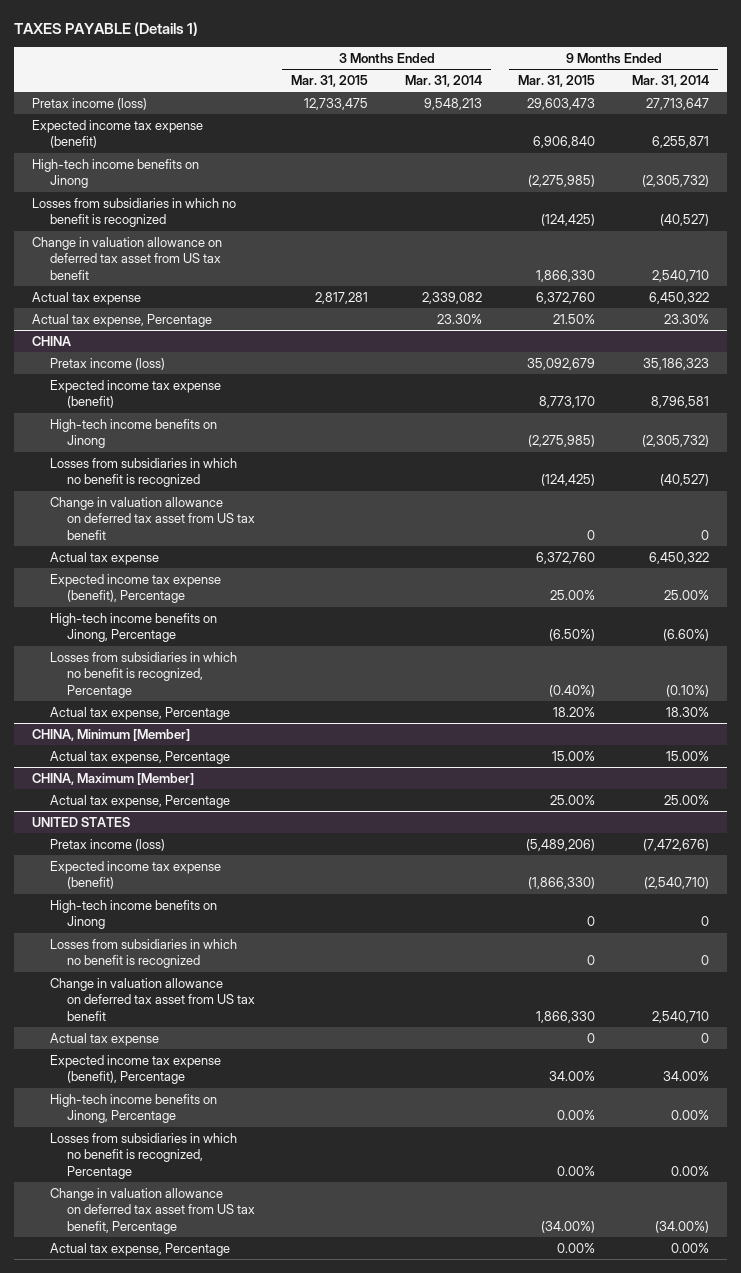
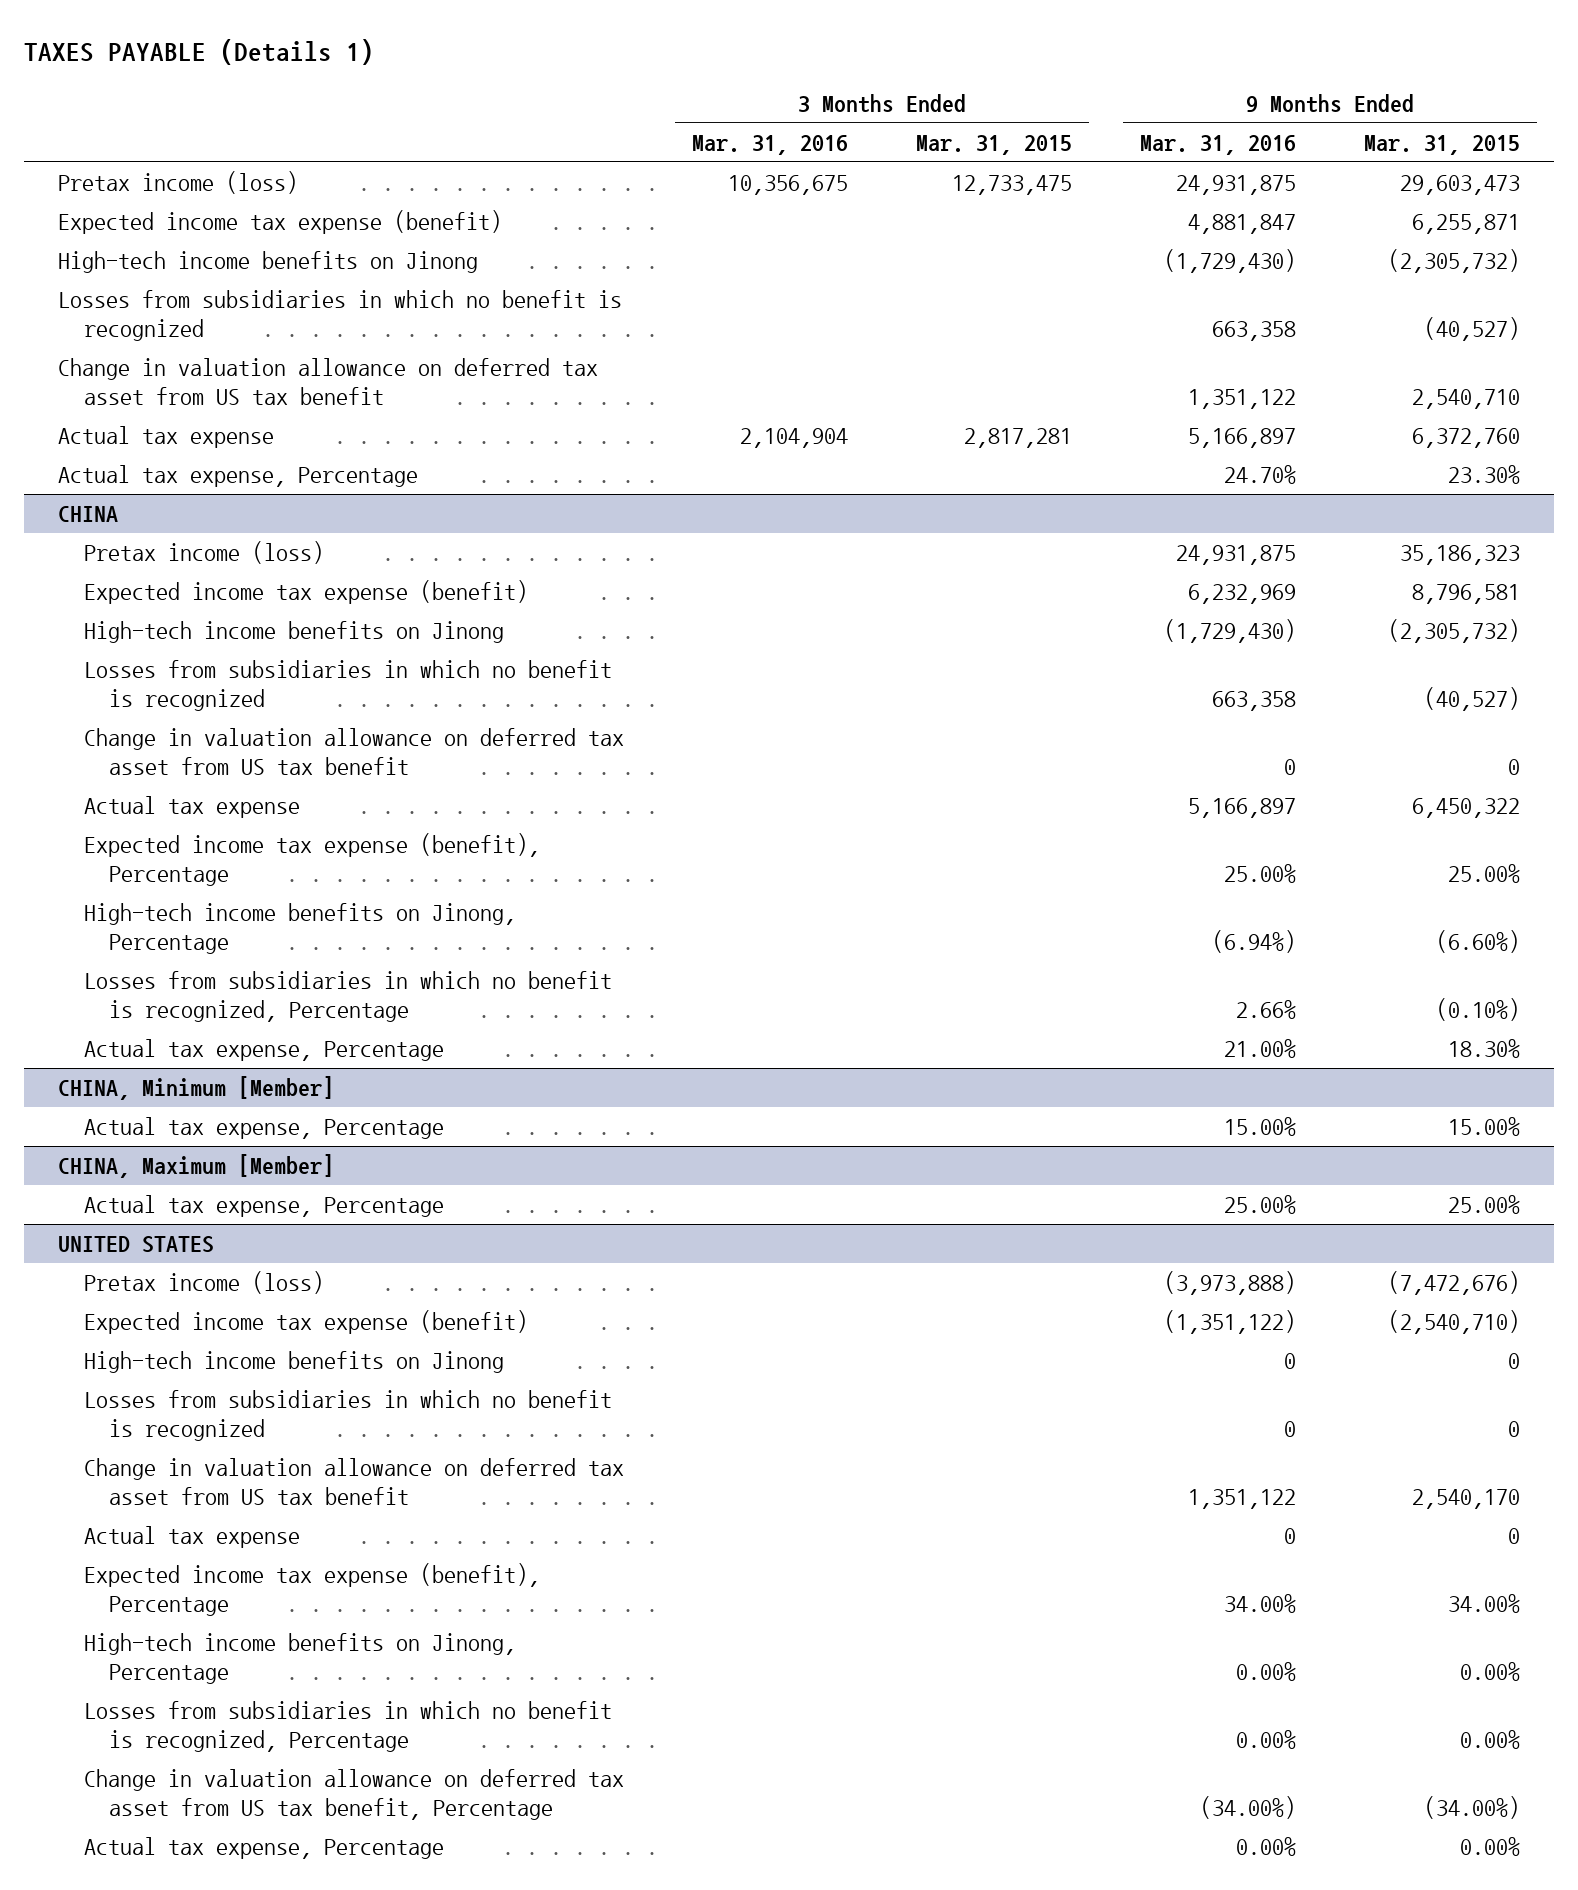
[404,74,482,87] Mar. 31, 2014 -> none
[631,74,709,87] Mar. 31, 2014 -> none
none -> [691,134,848,155] Mar. 31, 2016
none -> [1139,134,1296,155] Mar. 31, 2016
[533,136,596,149] 6,906,840 -> [1411,213,1520,234] 6,255,871
[528,175,596,188] (2,275,985) -> [1387,248,1520,273] (2,305,732)
[541,214,596,227] (124,425) -> [1423,316,1520,341] (40,527)
[536,269,596,282] 1,866,330 -> [1411,388,1520,409] 2,540,710
[553,313,596,324] 21.50% -> [1447,464,1520,484] 23.30%
[527,357,596,370] 35,092,679 -> [1399,544,1520,565] 35,186,323
[539,396,596,409] 8,773,170 -> [1411,583,1520,604] 8,796,581
[528,435,596,448] (2,275,985) -> [1387,618,1520,643] (2,305,732)
[541,474,596,487] (124,425) -> [1423,686,1520,711] (40,527)
[536,551,596,564] 6,372,760 -> [1411,797,1520,818] 6,450,322
[549,629,596,642] (6.50%) -> [1435,929,1520,953] (6.60%)
[549,684,596,697] (0.40%) -> [1435,997,1520,1021] (0.10%)
[553,706,596,717] 18.20% -> [1447,1038,1520,1058] 18.30%
[526,838,596,851] (5,489,206) -> [1387,1270,1520,1295] (7,472,676)
[528,877,596,890] (1,866,330) -> [1387,1309,1520,1334] (2,540,710)
[536,1010,596,1023] 1,866,330 -> [1411,1488,1520,1509] 2,540,170

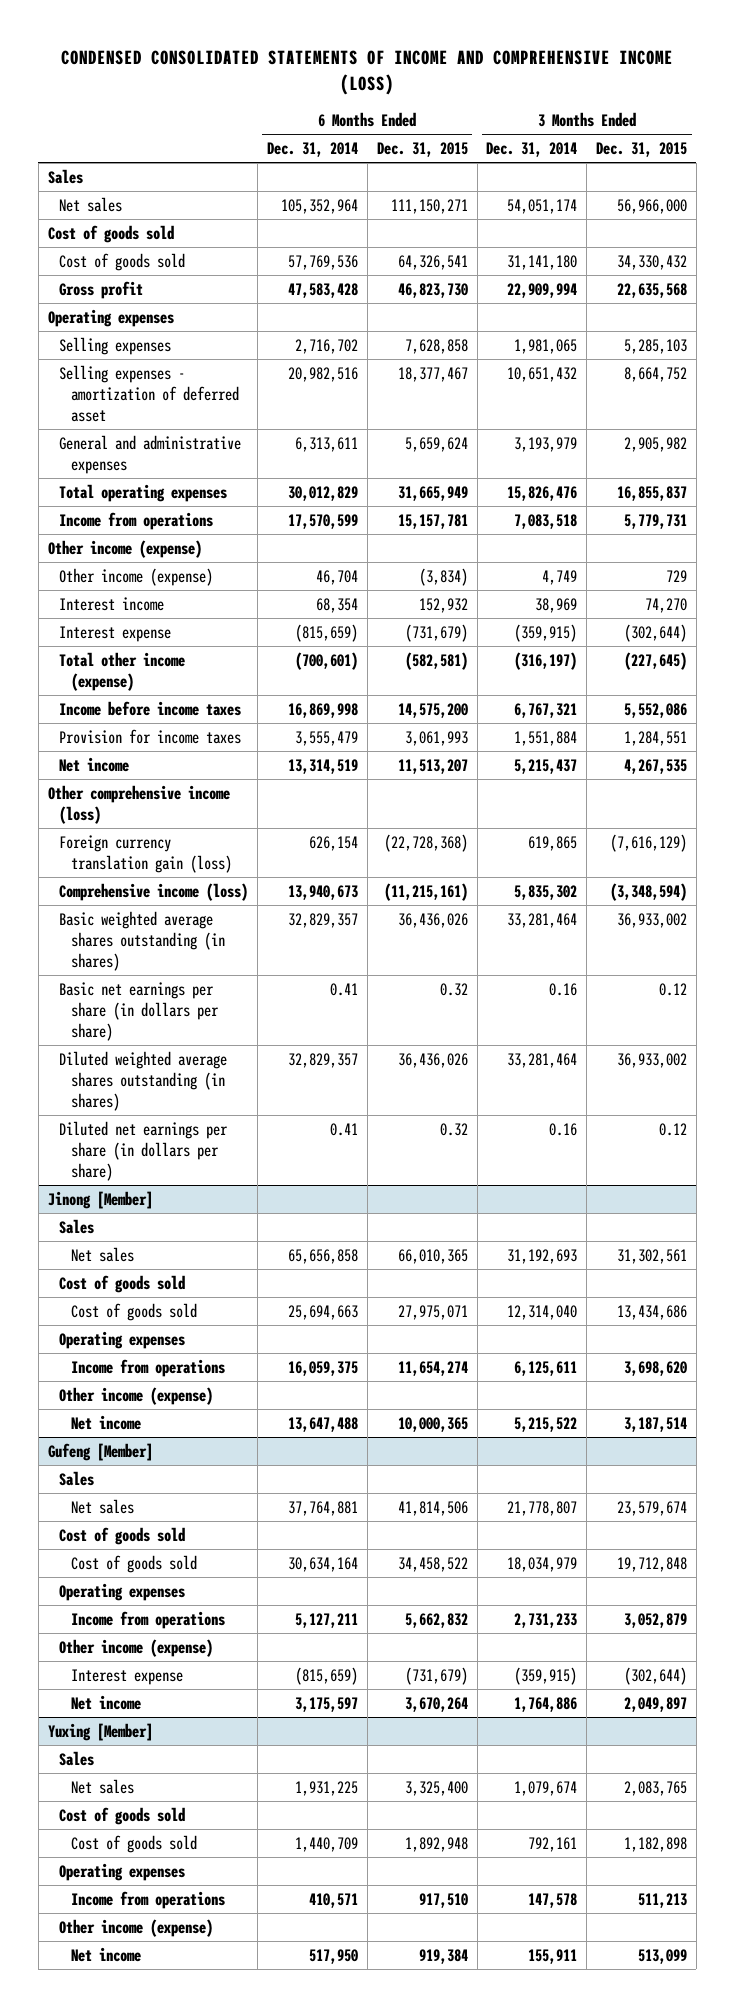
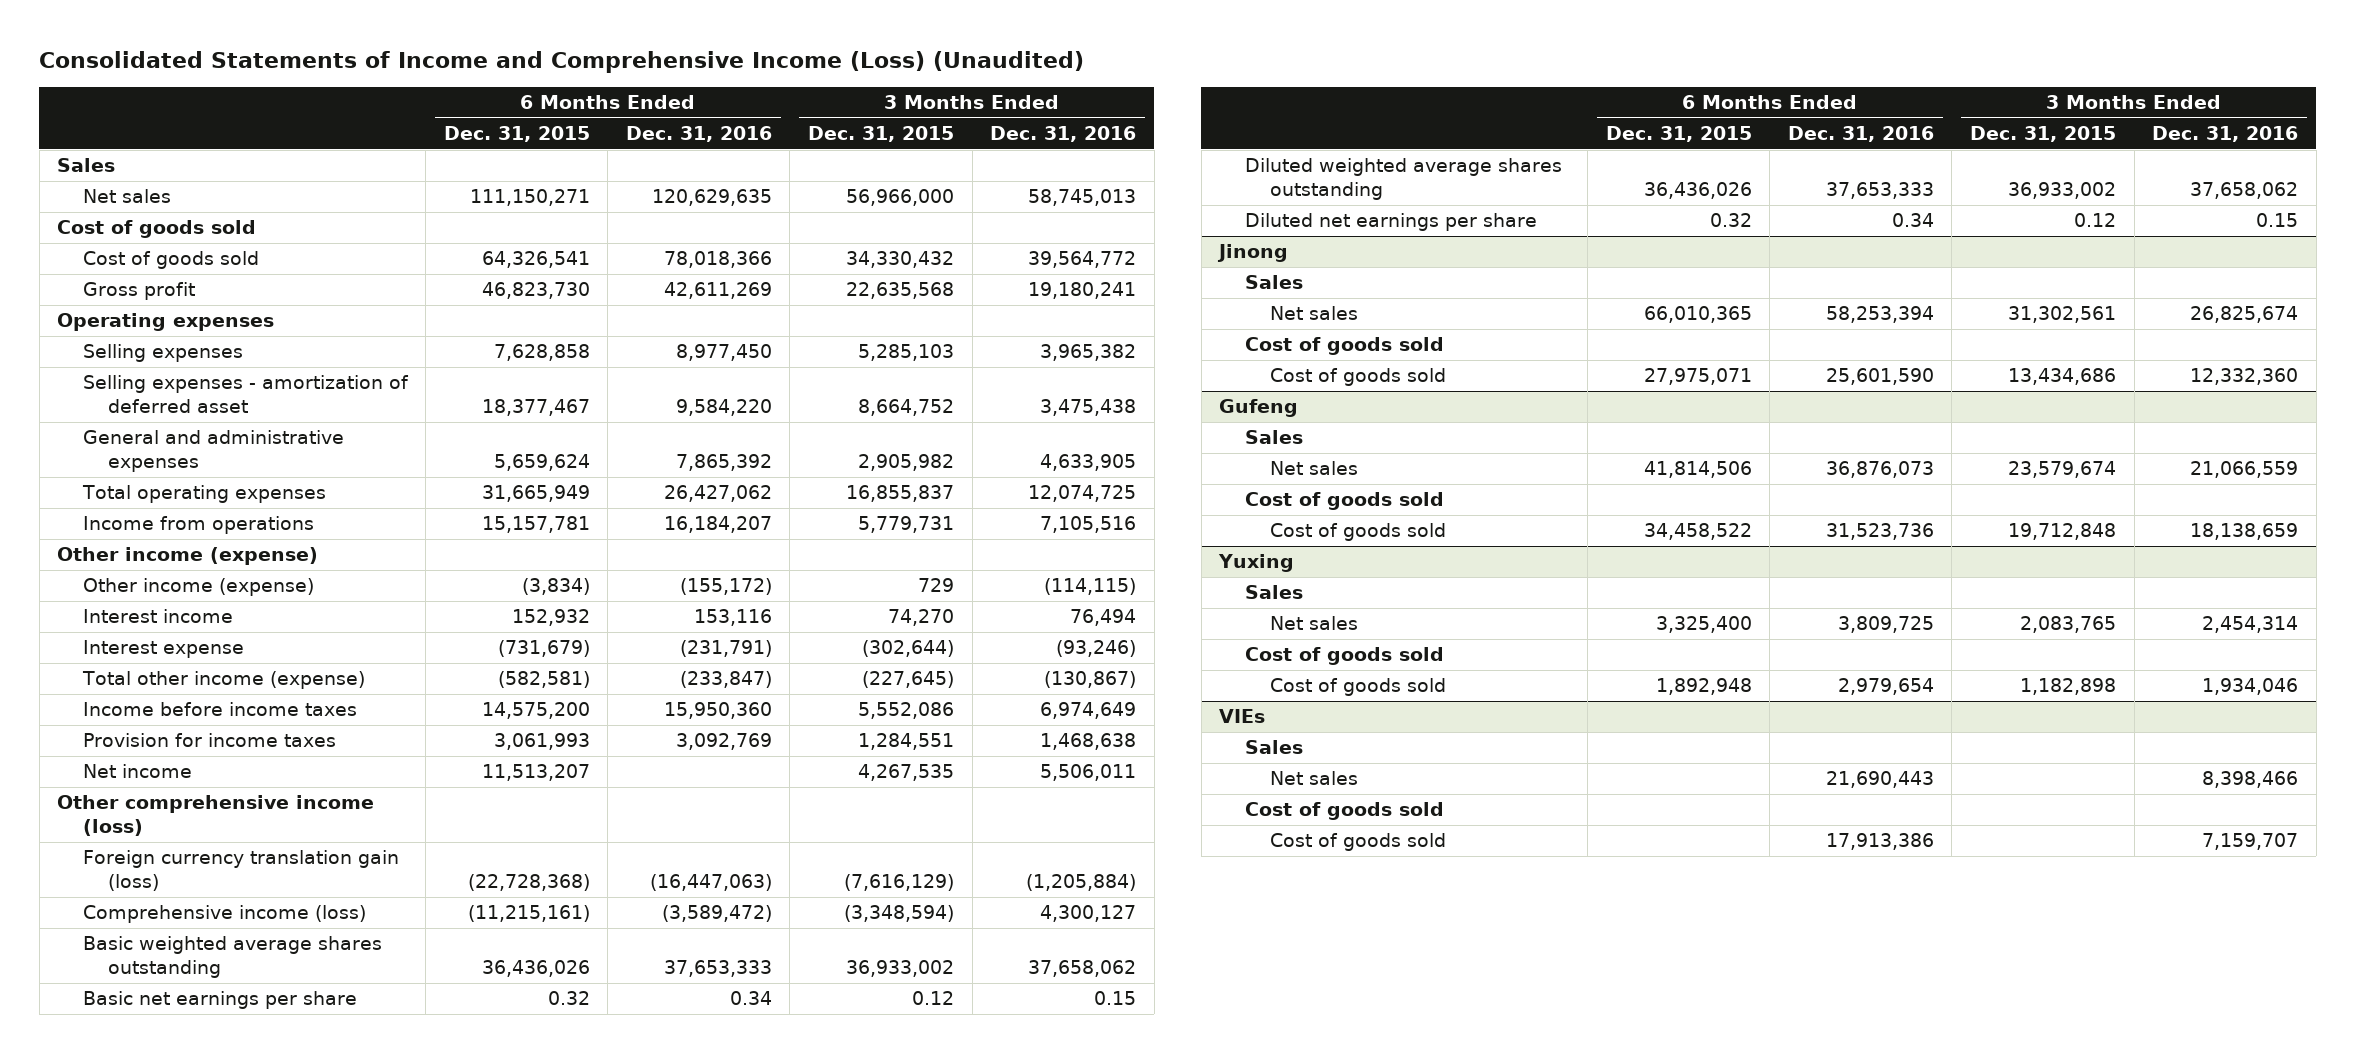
[61,50,674,95] CONDENSED CONSOLIDATED STATEMENTS OF INCOME AND COMPREHENSIVE INCOME (LOSS) -> [39,51,1085,74] Consolidated Statements of Income and Comprehensive Income (Loss) (Unaudited)
[267,142,359,158] Dec. 31, 2014 -> none
[486,142,578,158] Dec. 31, 2014 -> none
none -> [625,126,772,143] Dec. 31, 2016
none -> [990,126,1137,143] Dec. 31, 2016
[59,910,226,972] Basic weighted average shares outstanding (in shares) -> [82,936,382,978] Basic weighted average shares outstanding
[59,981,220,1042] Basic net earnings per share (in dollars per share) -> [82,991,357,1010] Basic net earnings per share
[59,1050,228,1112] Diluted weighted average shares outstanding (in shares) -> [1244,158,1562,200] Diluted weighted average shares outstanding
[59,1120,229,1182] Diluted net earnings per share (in dollars per share) -> [1244,213,1537,232] Diluted net earnings per share
[47,1190,153,1209] Jinong [Member] -> [1217,244,1289,263] Jinong
[59,1330,186,1349] Operating expenses -> none
[71,1358,226,1377] Income from operations -> none
[59,1386,214,1405] Other income (expense) -> none
[71,1414,142,1430] Net income -> none
[47,1442,153,1461] Gufeng [Member] -> [1219,399,1299,418] Gufeng
[59,1582,186,1601] Operating expenses -> none
[71,1610,226,1629] Income from operations -> none
[59,1638,214,1657] Other income (expense) -> none
[71,1668,184,1685] Interest expense -> none
[71,1694,142,1710] Net income -> none
[47,1722,153,1741] Yuxing [Member] -> [1218,554,1295,573] Yuxing
[59,1862,186,1881] Operating expenses -> none
[71,1890,226,1909] Income from operations -> none
[59,1918,214,1937] Other income (expense) -> none
[71,1946,142,1962] Net income -> none
none -> [1219,709,1266,724] VIEs
none -> [1244,740,1303,755] Sales
none -> [1270,771,1359,786] Net sales
none -> [1244,802,1444,821] Cost of goods sold
none -> [1270,833,1447,852] Cost of goods sold

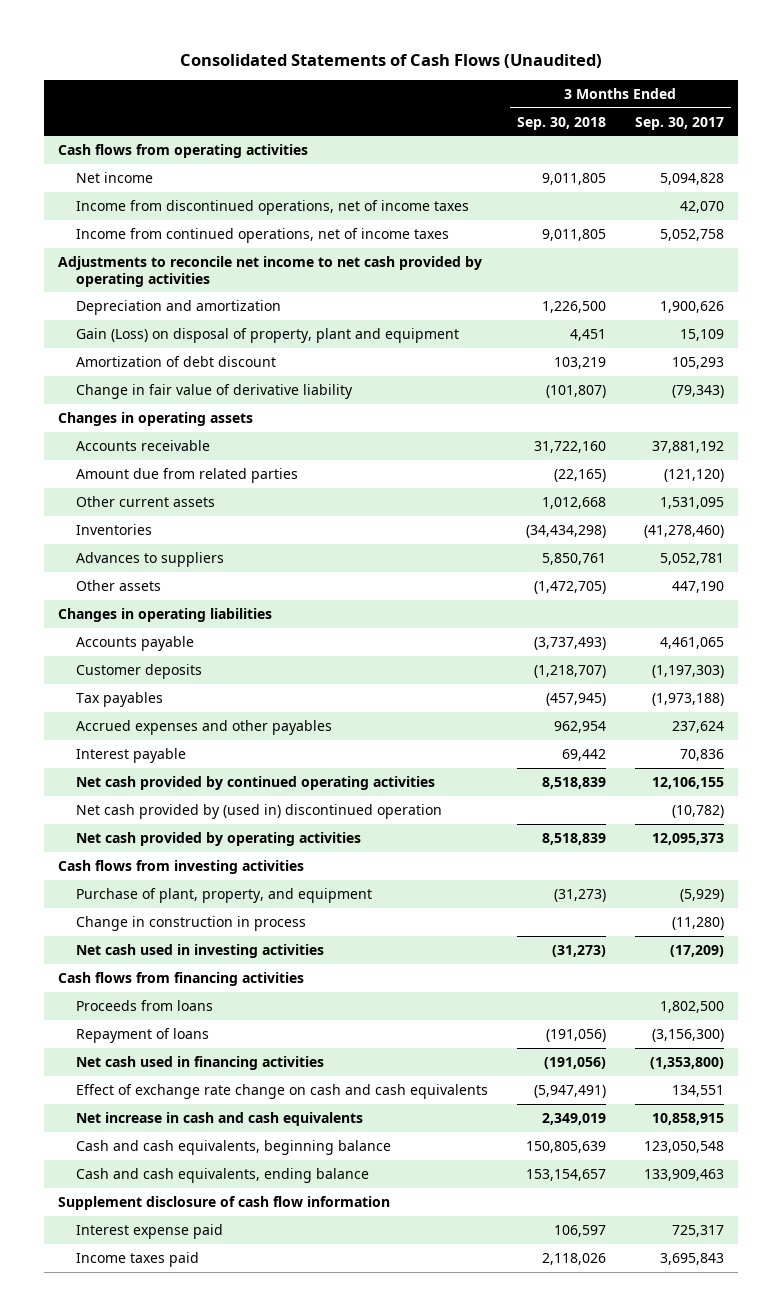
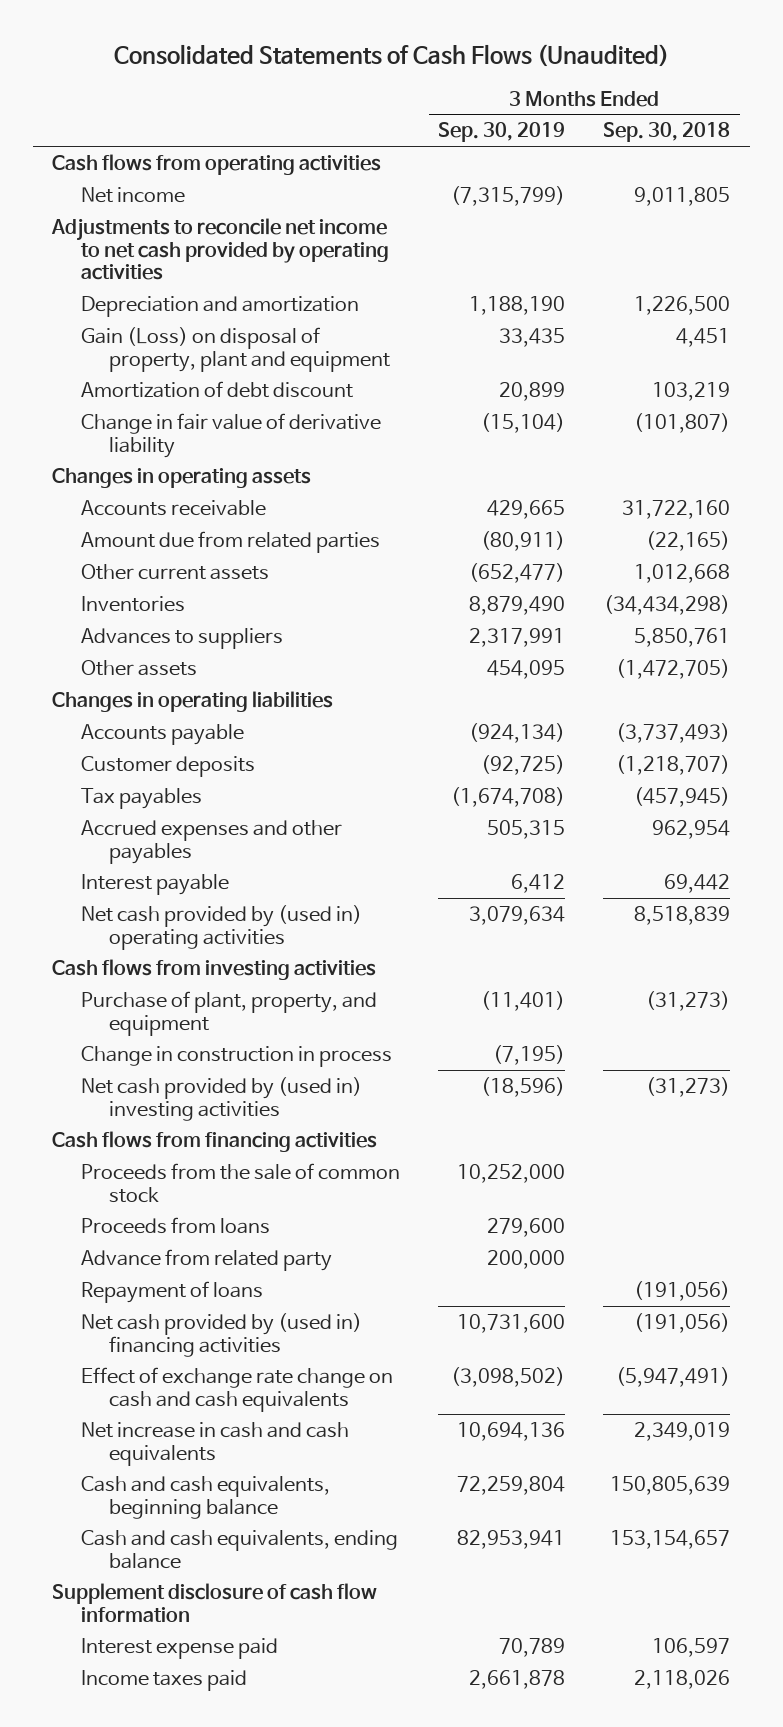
[634,116,724,130] Sep. 30, 2017 -> none
none -> [438,122,566,143] Sep. 30, 2019
[75,200,469,216] Income from discontinued operations, net of income taxes -> none
[75,228,449,244] Income from continued operations, net of income taxes -> none
[75,776,435,791] Net cash provided by continued operating activities -> none
[75,804,442,820] Net cash provided by (used in) discontinued operation -> none
[75,832,361,847] Net cash provided by operating activities -> [80,904,362,950] Net cash provided by (used in) operating activities
[75,944,324,959] Net cash used in investing activities -> [80,1076,362,1121] Net cash provided by (used in) investing activities
none -> [80,1162,400,1203] Proceeds from the sale of common stock
none -> [80,1248,332,1271] Advance from related party
[75,1056,324,1071] Net cash used in financing activities -> [80,1312,362,1357] Net cash provided by (used in) financing activities

